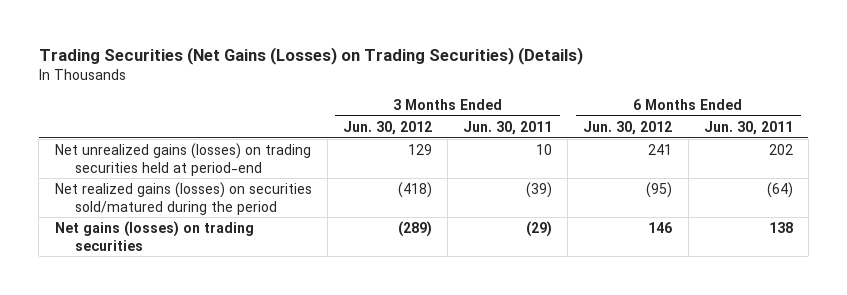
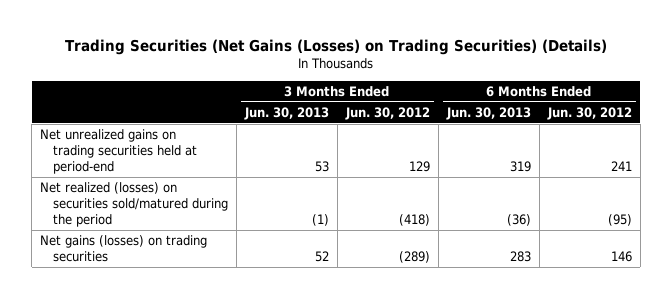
[463,120,553,135] Jun. 30, 2011 -> none
[703,120,793,135] Jun. 30, 2011 -> none
none -> [243,106,329,120] Jun. 30, 2013
none -> [445,106,531,120] Jun. 30, 2013
[54,142,311,176] Net unrealized gains (losses) on trading securities held at period-end -> [40,128,197,174] Net unrealized gains on trading securities held at period-end
[54,181,312,215] Net realized gains (losses) on securities sold/matured during the period -> [40,181,228,227] Net realized (losses) on securities sold/matured during the period

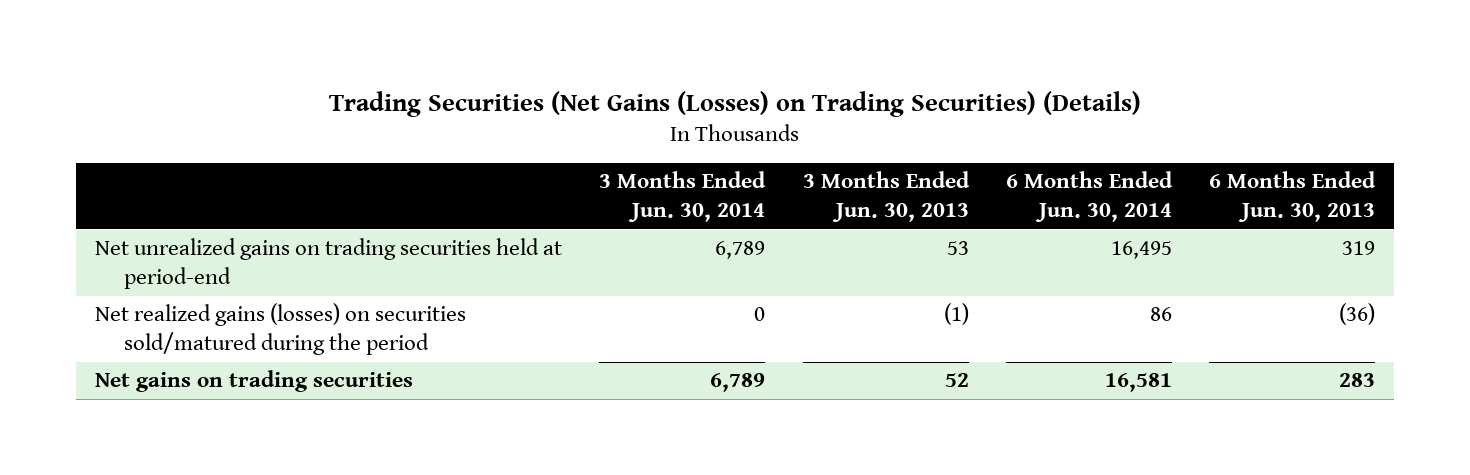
[344,106,430,120] Jun. 30, 2012 -> none
[546,106,632,120] Jun. 30, 2012 -> none
none -> [599,171,767,223] 3 Months Ended Jun. 30, 2014
none -> [1006,171,1174,223] 6 Months Ended Jun. 30, 2014
[40,181,228,227] Net realized (losses) on securities sold/matured during the period -> [94,303,466,356] Net realized gains (losses) on securities sold/matured during the period
[40,234,208,262] Net gains (losses) on trading securities -> [94,370,413,393] Net gains on trading securities

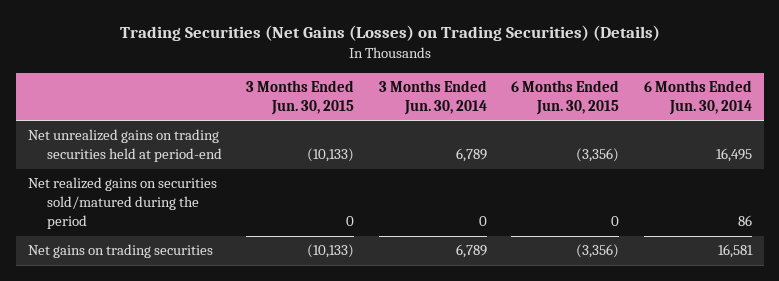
[802,171,970,223] 3 Months Ended Jun. 30, 2013 -> none
[1209,171,1377,223] 6 Months Ended Jun. 30, 2013 -> none
none -> [246,80,355,115] 3 Months Ended Jun. 30, 2015
none -> [511,80,620,115] 6 Months Ended Jun. 30, 2015
[94,303,466,356] Net realized gains (losses) on securities sold/matured during the period -> [27,177,217,230] Net realized gains on securities sold/matured during the period

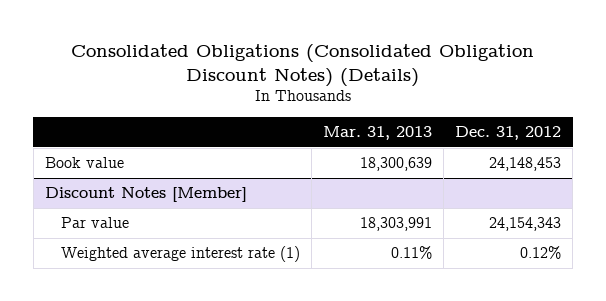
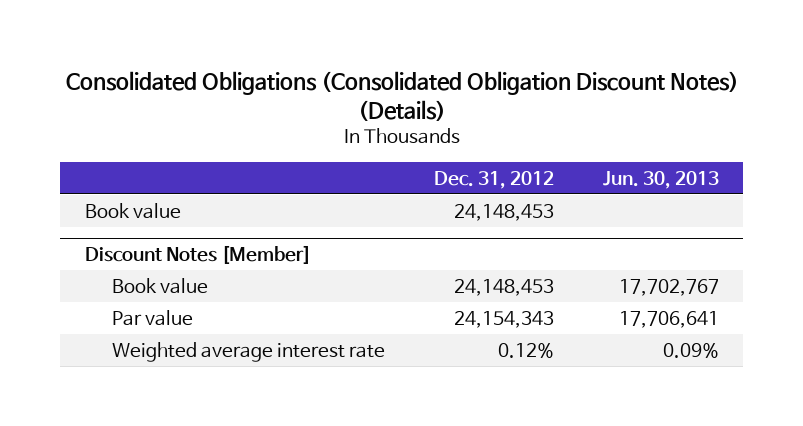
[323,126,433,141] Mar. 31, 2013 -> none
none -> [602,170,719,189] Jun. 30, 2013
none -> [111,277,208,294] Book value
[61,246,301,263] Weighted average interest rate (1) -> [111,341,385,362] Weighted average interest rate

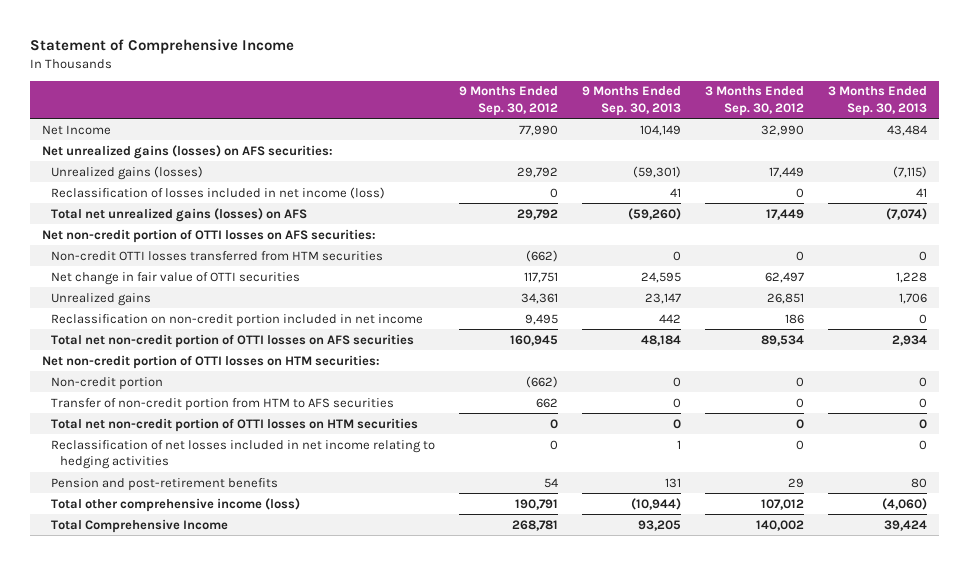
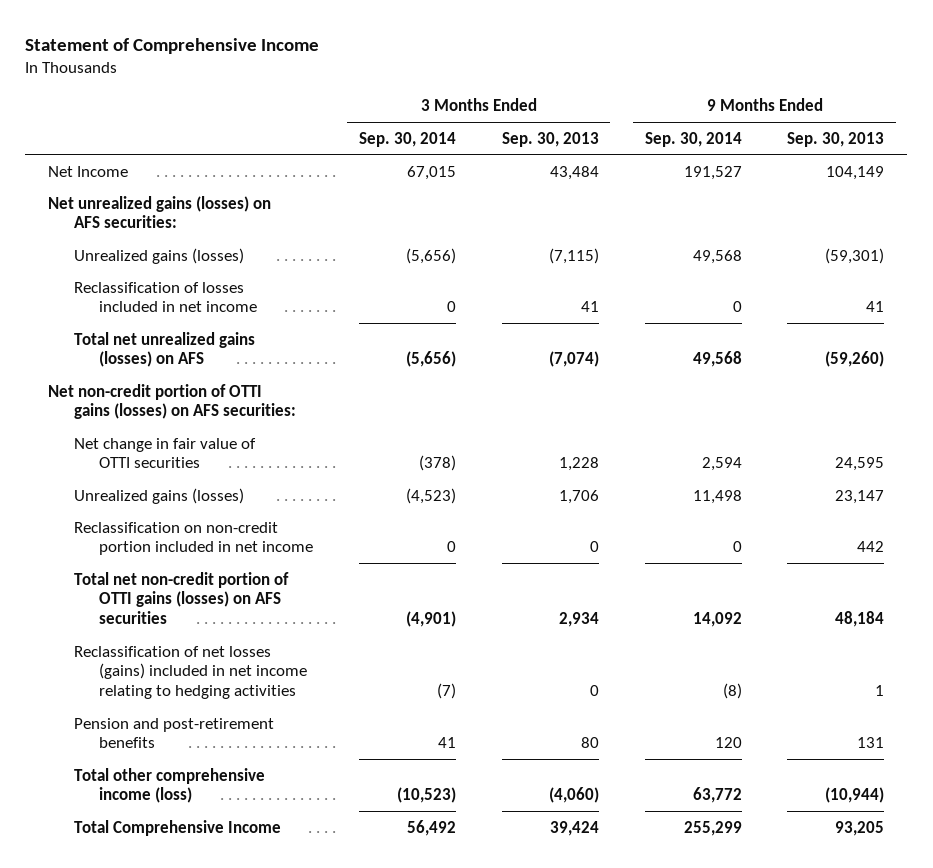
[459,86,559,116] 9 Months Ended Sep. 30, 2012 -> none
[705,86,805,116] 3 Months Ended Sep. 30, 2012 -> none
none -> [358,131,456,147] Sep. 30, 2014
none -> [644,131,742,147] Sep. 30, 2014
[51,186,386,199] Reclassification of losses included in net income (loss) -> [73,281,257,313] Reclassification of losses included in net income
[51,250,384,261] Non-credit OTTI losses transferred from HTM securities -> none
[42,228,377,243] Net non-credit portion of OTTI losses on AFS securities: -> [48,383,296,420] Net non-credit portion of OTTI gains (losses) on AFS securities:
[51,292,152,306] Unrealized gains -> [73,487,244,504] Unrealized gains (losses)
[42,354,381,369] Net non-credit portion of OTTI losses on HTM securities: -> none
[51,376,164,390] Non-credit portion -> none
[51,397,395,411] Transfer of non-credit portion from HTM to AFS securities -> none
[51,417,419,432] Total net non-credit portion of OTTI losses on HTM securities -> none
[51,333,415,348] Total net non-credit portion of OTTI losses on AFS securities -> [73,571,289,625] Total net non-credit portion of OTTI gains (losses) on AFS securities
[51,439,436,470] Reclassification of net losses included in net income relating to hedging activities -> [73,645,307,700] Reclassification of net losses (gains) included in net income relating to hedging activities

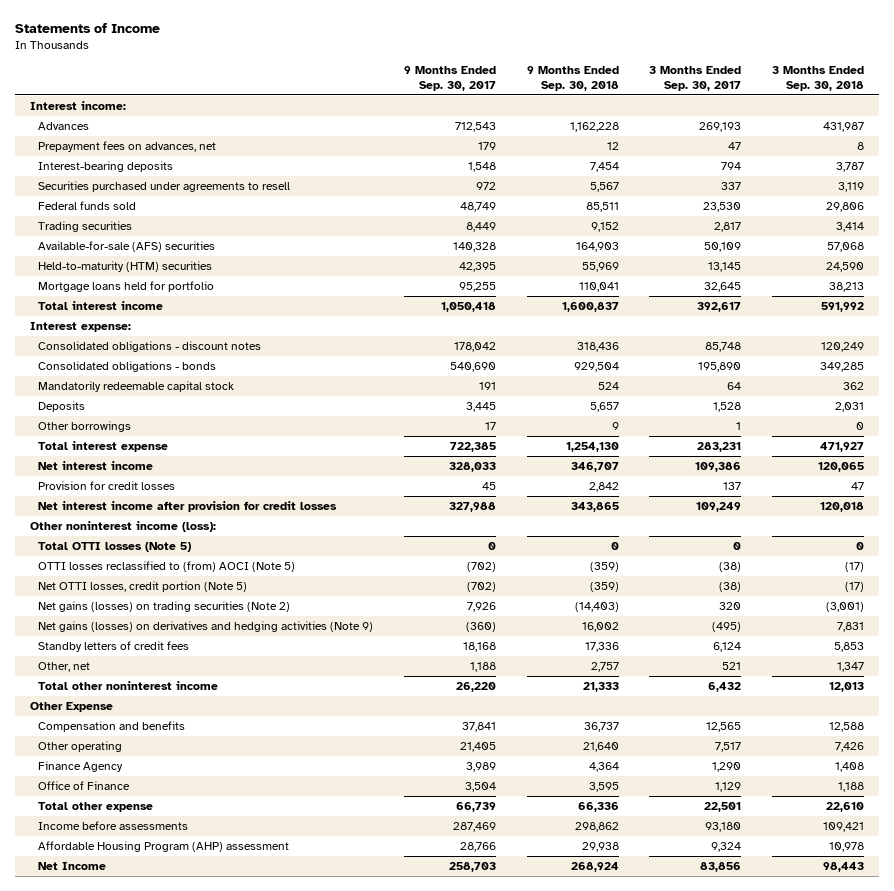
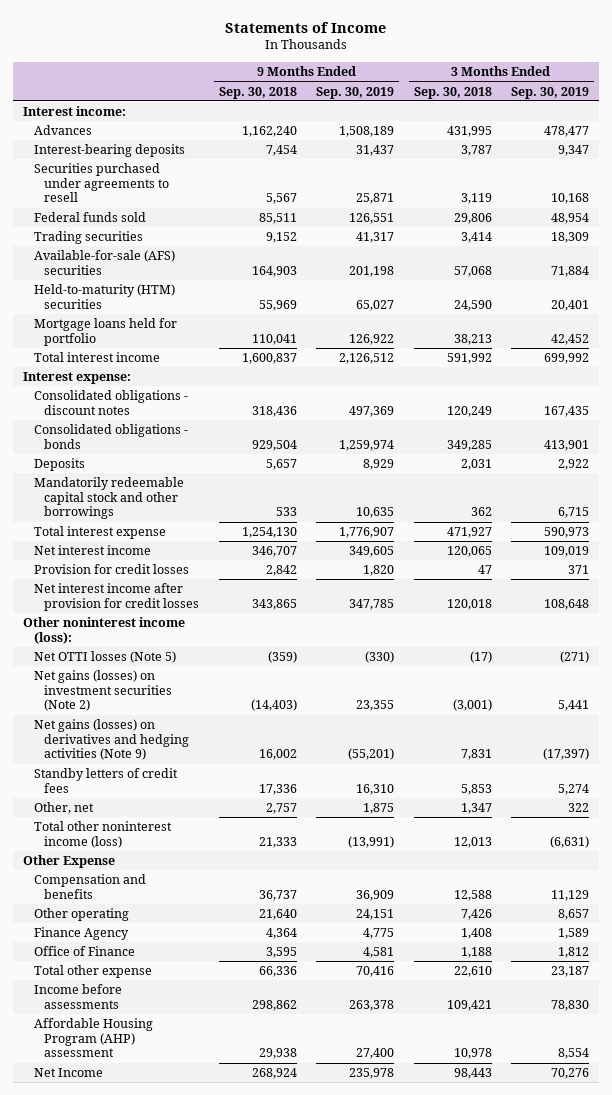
[404,66,497,92] 9 Months Ended Sep. 30, 2017 -> none
[649,66,742,92] 3 Months Ended Sep. 30, 2017 -> none
none -> [316,86,395,99] Sep. 30, 2019
none -> [511,86,590,99] Sep. 30, 2019
[38,140,217,152] Prepayment fees on advances, net -> none
[569,121,619,132] 1,162,228 -> [241,126,297,138] 1,162,240
[822,121,864,132] 431,987 -> [446,126,492,138] 431,995
[38,380,235,392] Mandatorily redeemable capital stock -> none
[38,420,132,432] Other borrowings -> [33,477,184,520] Mandatorily redeemable capital stock and other borrowings
[611,421,619,430] 9 -> [275,507,297,517] 533
[855,421,864,430] 0 -> [470,507,492,517] 362
[38,541,192,552] Total OTTI losses (Note 5) -> none
[38,560,296,572] OTTI losses reclassified to (from) AOCI (Note 5) -> none
[38,580,248,592] Net OTTI losses, credit portion (Note 5) -> [33,651,176,664] Net OTTI losses (Note 5)
[38,600,291,612] Net gains (losses) on trading securities (Note 2) -> [33,670,173,712] Net gains (losses) on investment securities (Note 2)
[38,680,219,690] Total other noninterest income -> [33,821,172,848] Total other noninterest income (loss)

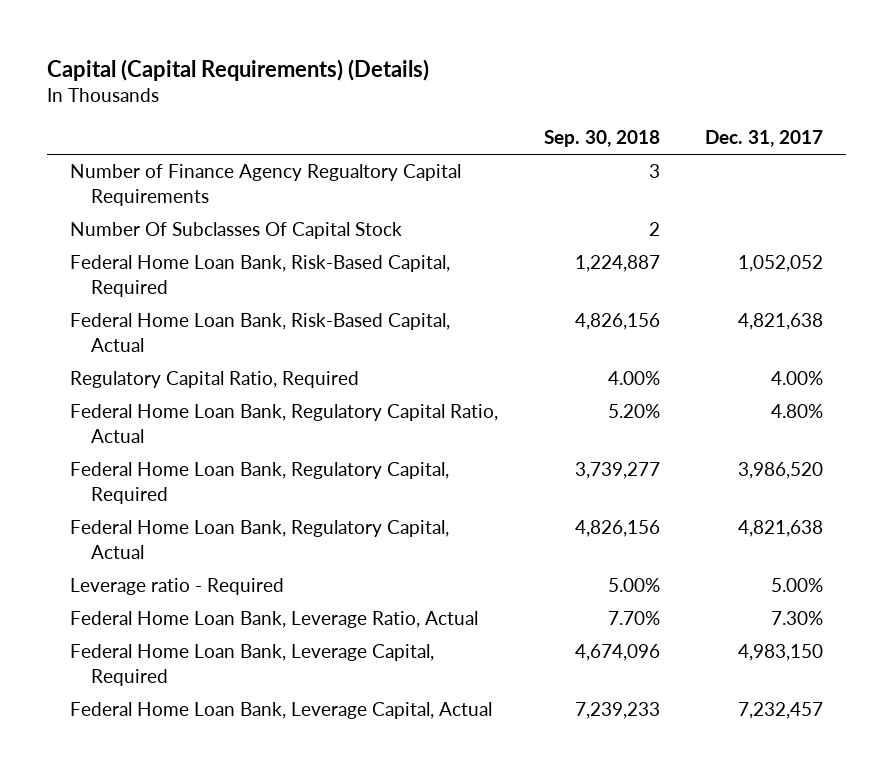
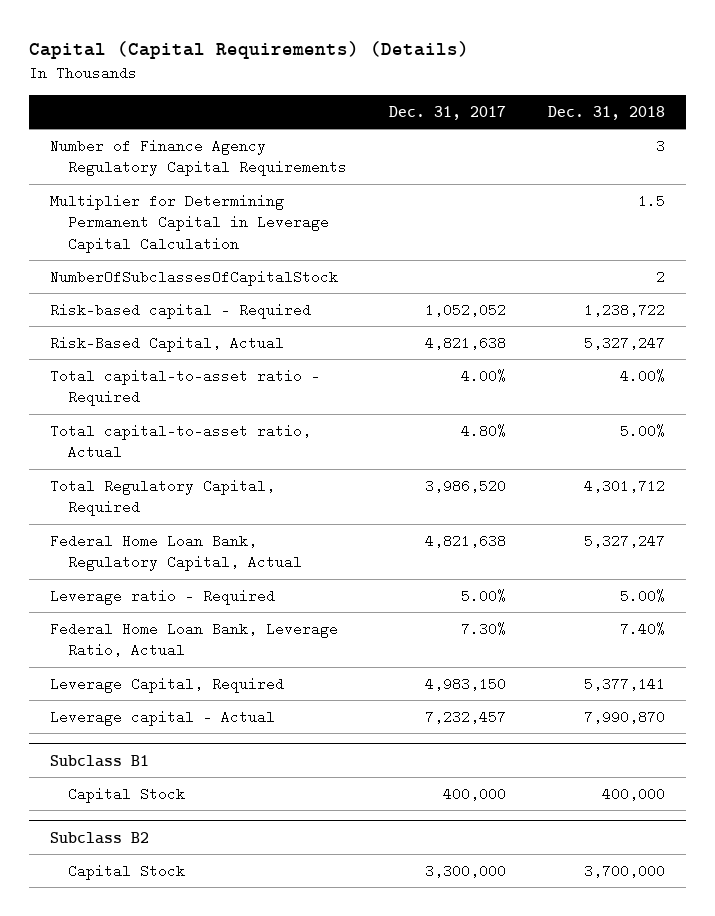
[543,130,660,148] Sep. 30, 2018 -> none
none -> [547,105,665,120] Dec. 31, 2018
[70,164,462,206] Number of Finance Agency Regualtory Capital Requirements -> [49,138,347,177] Number of Finance Agency Regulatory Capital Requirements
none -> [49,193,329,254] Multiplier for Determining Permanent Capital in Leverage Capital Calculation
[70,222,403,240] Number Of Subclasses Of Capital Stock -> [49,269,338,286] NumberOfSubclassesOfCapitalStock
[70,255,451,297] Federal Home Loan Bank, Risk-Based Capital, Required -> [49,302,311,319] Risk-based capital - Required
[70,313,451,352] Federal Home Loan Bank, Risk-Based Capital, Actual -> [49,335,284,352] Risk-Based Capital, Actual
[70,371,360,389] Regulatory Capital Ratio, Required -> [49,368,320,407] Total capital-to-asset ratio - Required
[70,404,499,443] Federal Home Loan Bank, Regulatory Capital Ratio, Actual -> [49,423,311,460] Total capital-to-asset ratio, Actual
[70,462,450,504] Federal Home Loan Bank, Regulatory Capital, Required -> [49,478,275,517] Total Regulatory Capital, Required
[70,644,435,686] Federal Home Loan Bank, Leverage Capital, Required -> [49,676,284,693] Leverage Capital, Required
[70,702,493,720] Federal Home Loan Bank, Leverage Capital, Actual -> [49,709,275,726] Leverage capital - Actual
none -> [49,754,149,767] Subclass B1
none -> [67,786,185,803] Capital Stock
none -> [49,831,149,844] Subclass B2
none -> [67,863,185,880] Capital Stock

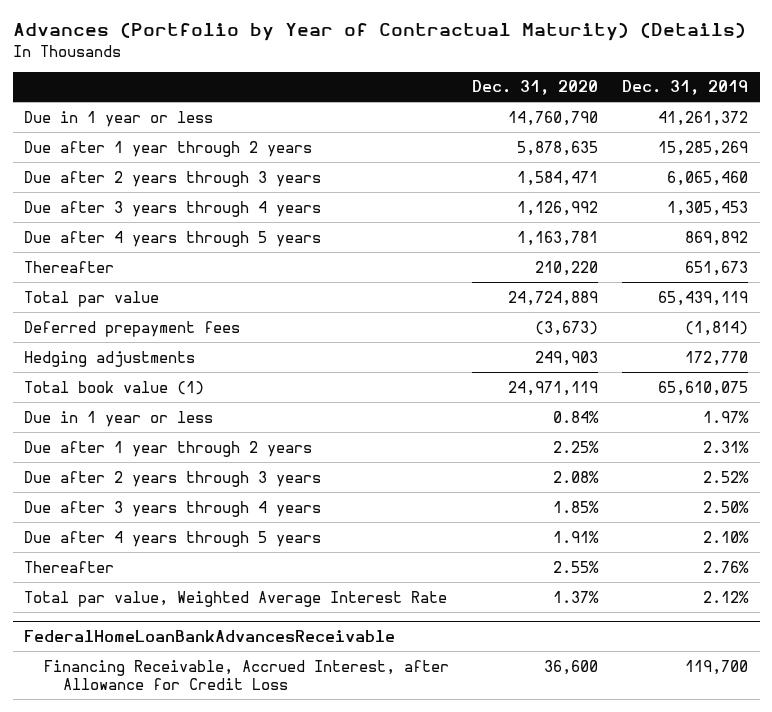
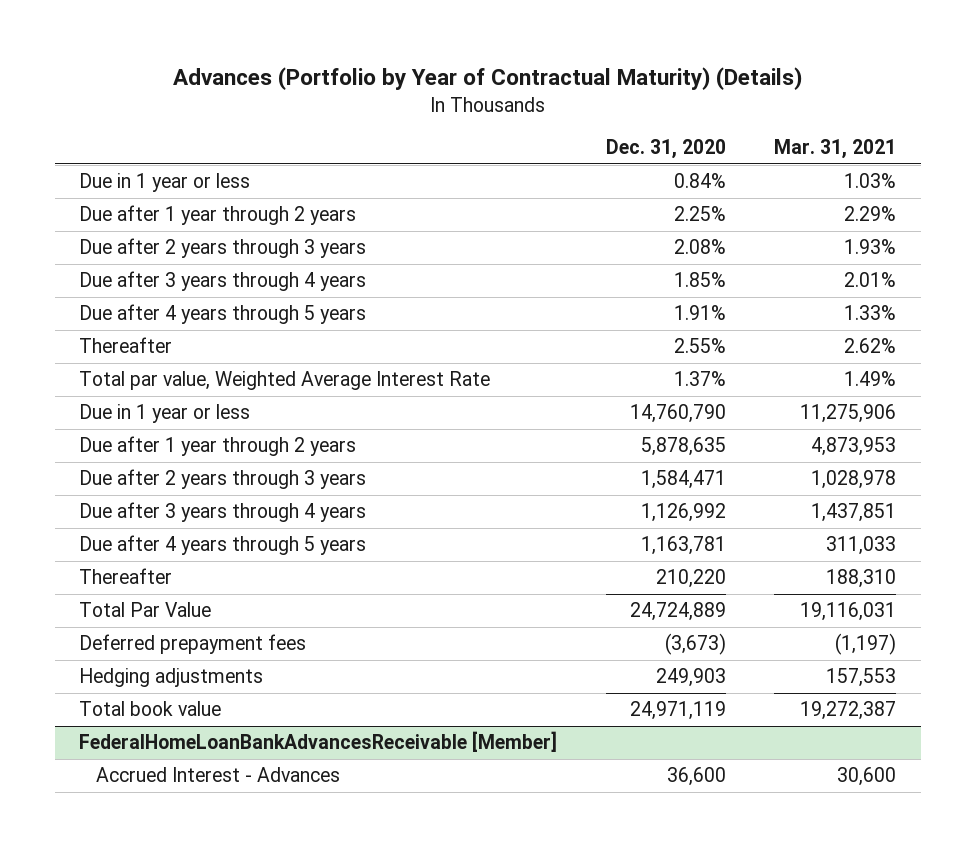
[622,80,749,96] Dec. 31, 2019 -> none
none -> [774,139,897,160] Mar. 31, 2021
[24,410,214,427] Due in 1 year or less -> [79,173,251,193] Due in 1 year or less
[24,440,313,457] Due after 1 year through 2 years -> [79,205,357,226] Due after 1 year through 2 years
[24,470,322,487] Due after 2 years through 3 years -> [79,238,367,259] Due after 2 years through 3 years
[24,500,322,517] Due after 3 years through 4 years -> [79,271,367,292] Due after 3 years through 4 years
[24,530,322,547] Due after 4 years through 5 years -> [79,304,367,325] Due after 4 years through 5 years
[24,560,115,573] Thereafter -> [79,337,173,354] Thereafter
[24,590,448,607] Total par value, Weighted Average Interest Rate -> [79,371,491,391] Total par value, Weighted Average Interest Rate
[24,290,160,307] Total par value -> [79,602,212,618] Total Par Value
[24,380,205,395] Total book value (1) -> [79,701,222,717] Total book value
[24,630,396,643] FederalHomeLoanBankAdvancesReceivable -> [79,731,558,753] FederalHomeLoanBankAdvancesReceivable [Member]
[43,659,449,691] Financing Receivable, Accrued Interest, after Allowance for Credit Loss -> [96,767,341,783] Accrued Interest - Advances

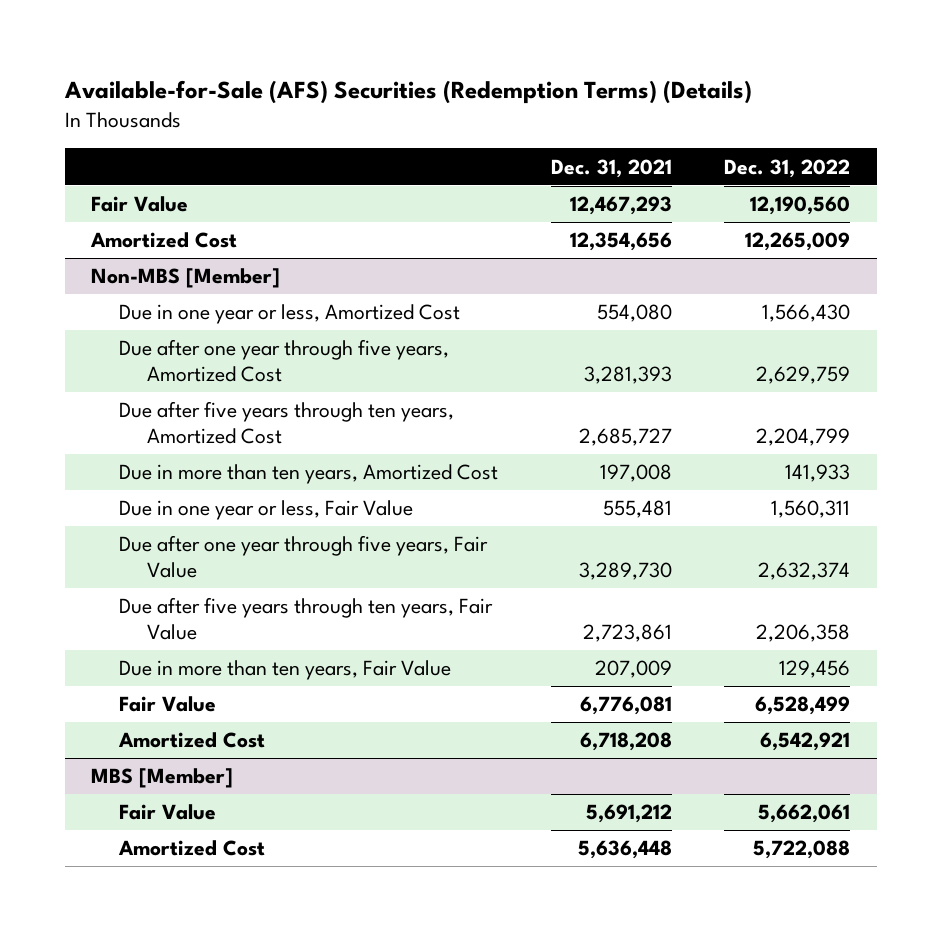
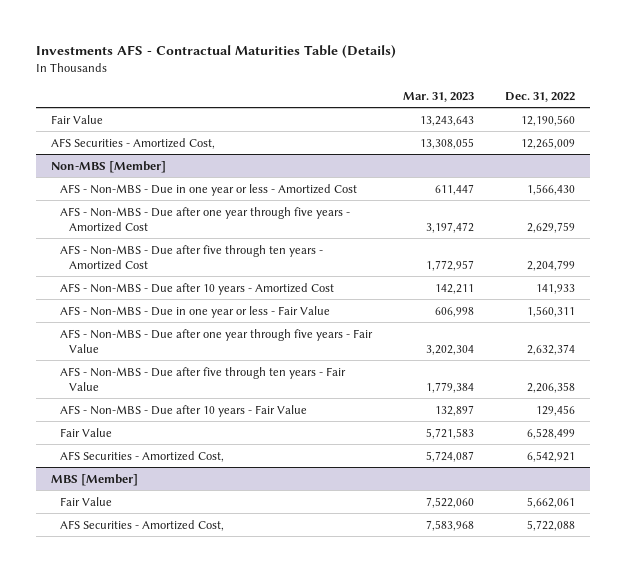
[63,80,752,105] Available-for-Sale (AFS) Securities (Redemption Terms) (Details) -> [35,45,396,59] Investments AFS - Contractual Maturities Table (Details)
[550,158,672,178] Dec. 31, 2021 -> none
none -> [403,91,475,102] Mar. 31, 2023
[90,232,238,249] Amortized Cost -> [51,137,216,149] AFS Securities - Amortized Cost,
[119,304,461,325] Due in one year or less, Amortized Cost -> [60,183,358,196] AFS - Non-MBS - Due in one year or less - Amortized Cost
[119,339,450,382] Due after one year through five years, Amortized Cost -> [60,206,351,232] AFS - Non-MBS - Due after one year through five years - Amortized Cost
[119,401,455,444] Due after five years through ten years, Amortized Cost -> [60,244,324,270] AFS - Non-MBS - Due after five through ten years - Amortized Cost
[119,464,499,485] Due in more than ten years, Amortized Cost -> [60,282,335,295] AFS - Non-MBS - Due after 10 years - Amortized Cost
[119,500,414,521] Due in one year or less, Fair Value -> [60,305,331,318] AFS - Non-MBS - Due in one year or less - Fair Value
[119,535,489,578] Due after one year through five years, Fair Value -> [60,328,374,353] AFS - Non-MBS - Due after one year through five years - Fair Value
[119,597,494,640] Due after five years through ten years, Fair Value -> [60,366,347,391] AFS - Non-MBS - Due after five through ten years - Fair Value
[119,660,452,681] Due in more than ten years, Fair Value -> [60,404,308,417] AFS - Non-MBS - Due after 10 years - Fair Value
[118,732,266,749] Amortized Cost -> [60,450,225,462] AFS Securities - Amortized Cost,
[118,840,266,857] Amortized Cost -> [60,519,225,531] AFS Securities - Amortized Cost,

